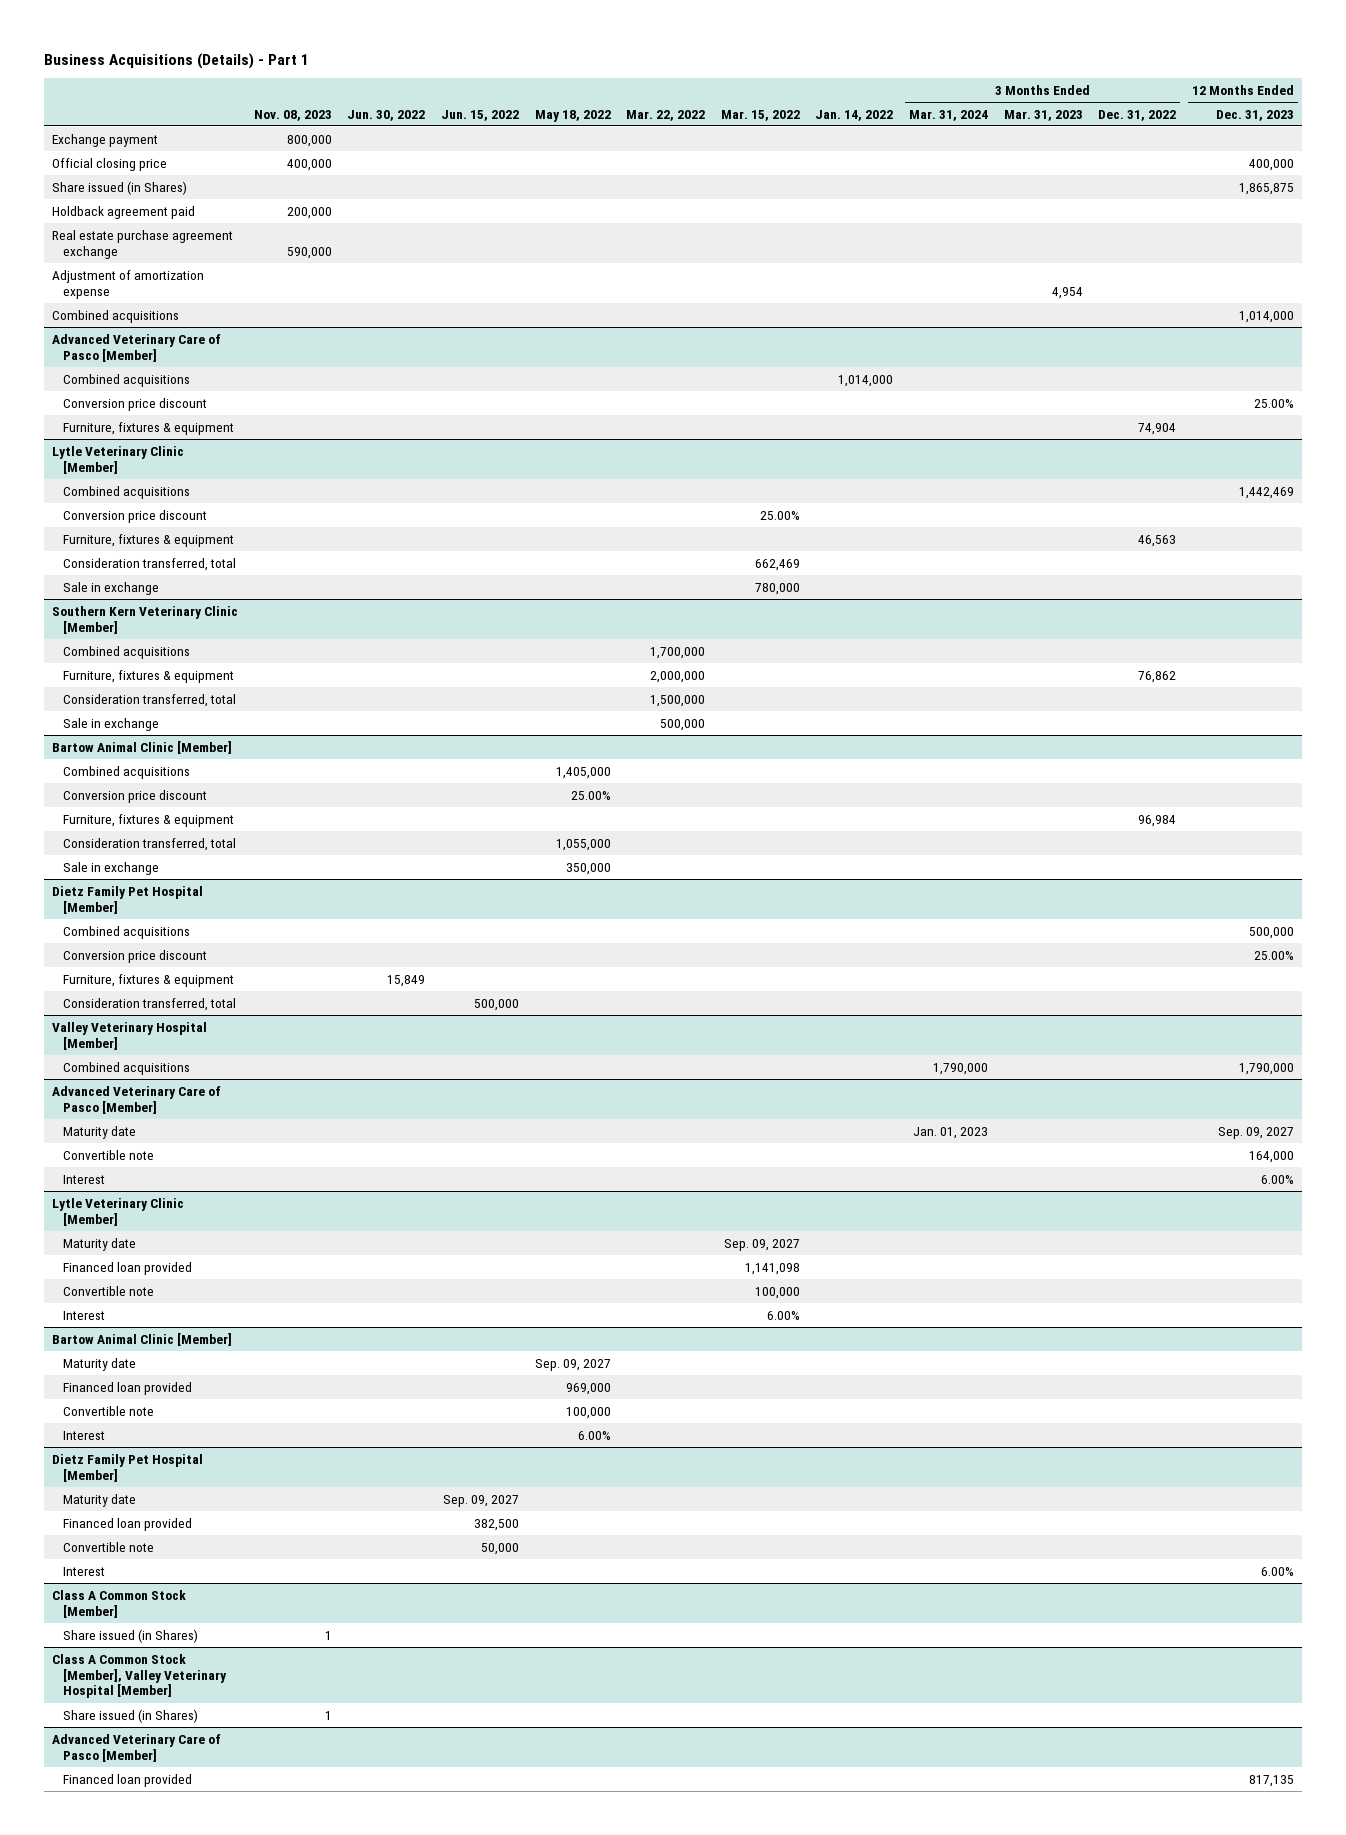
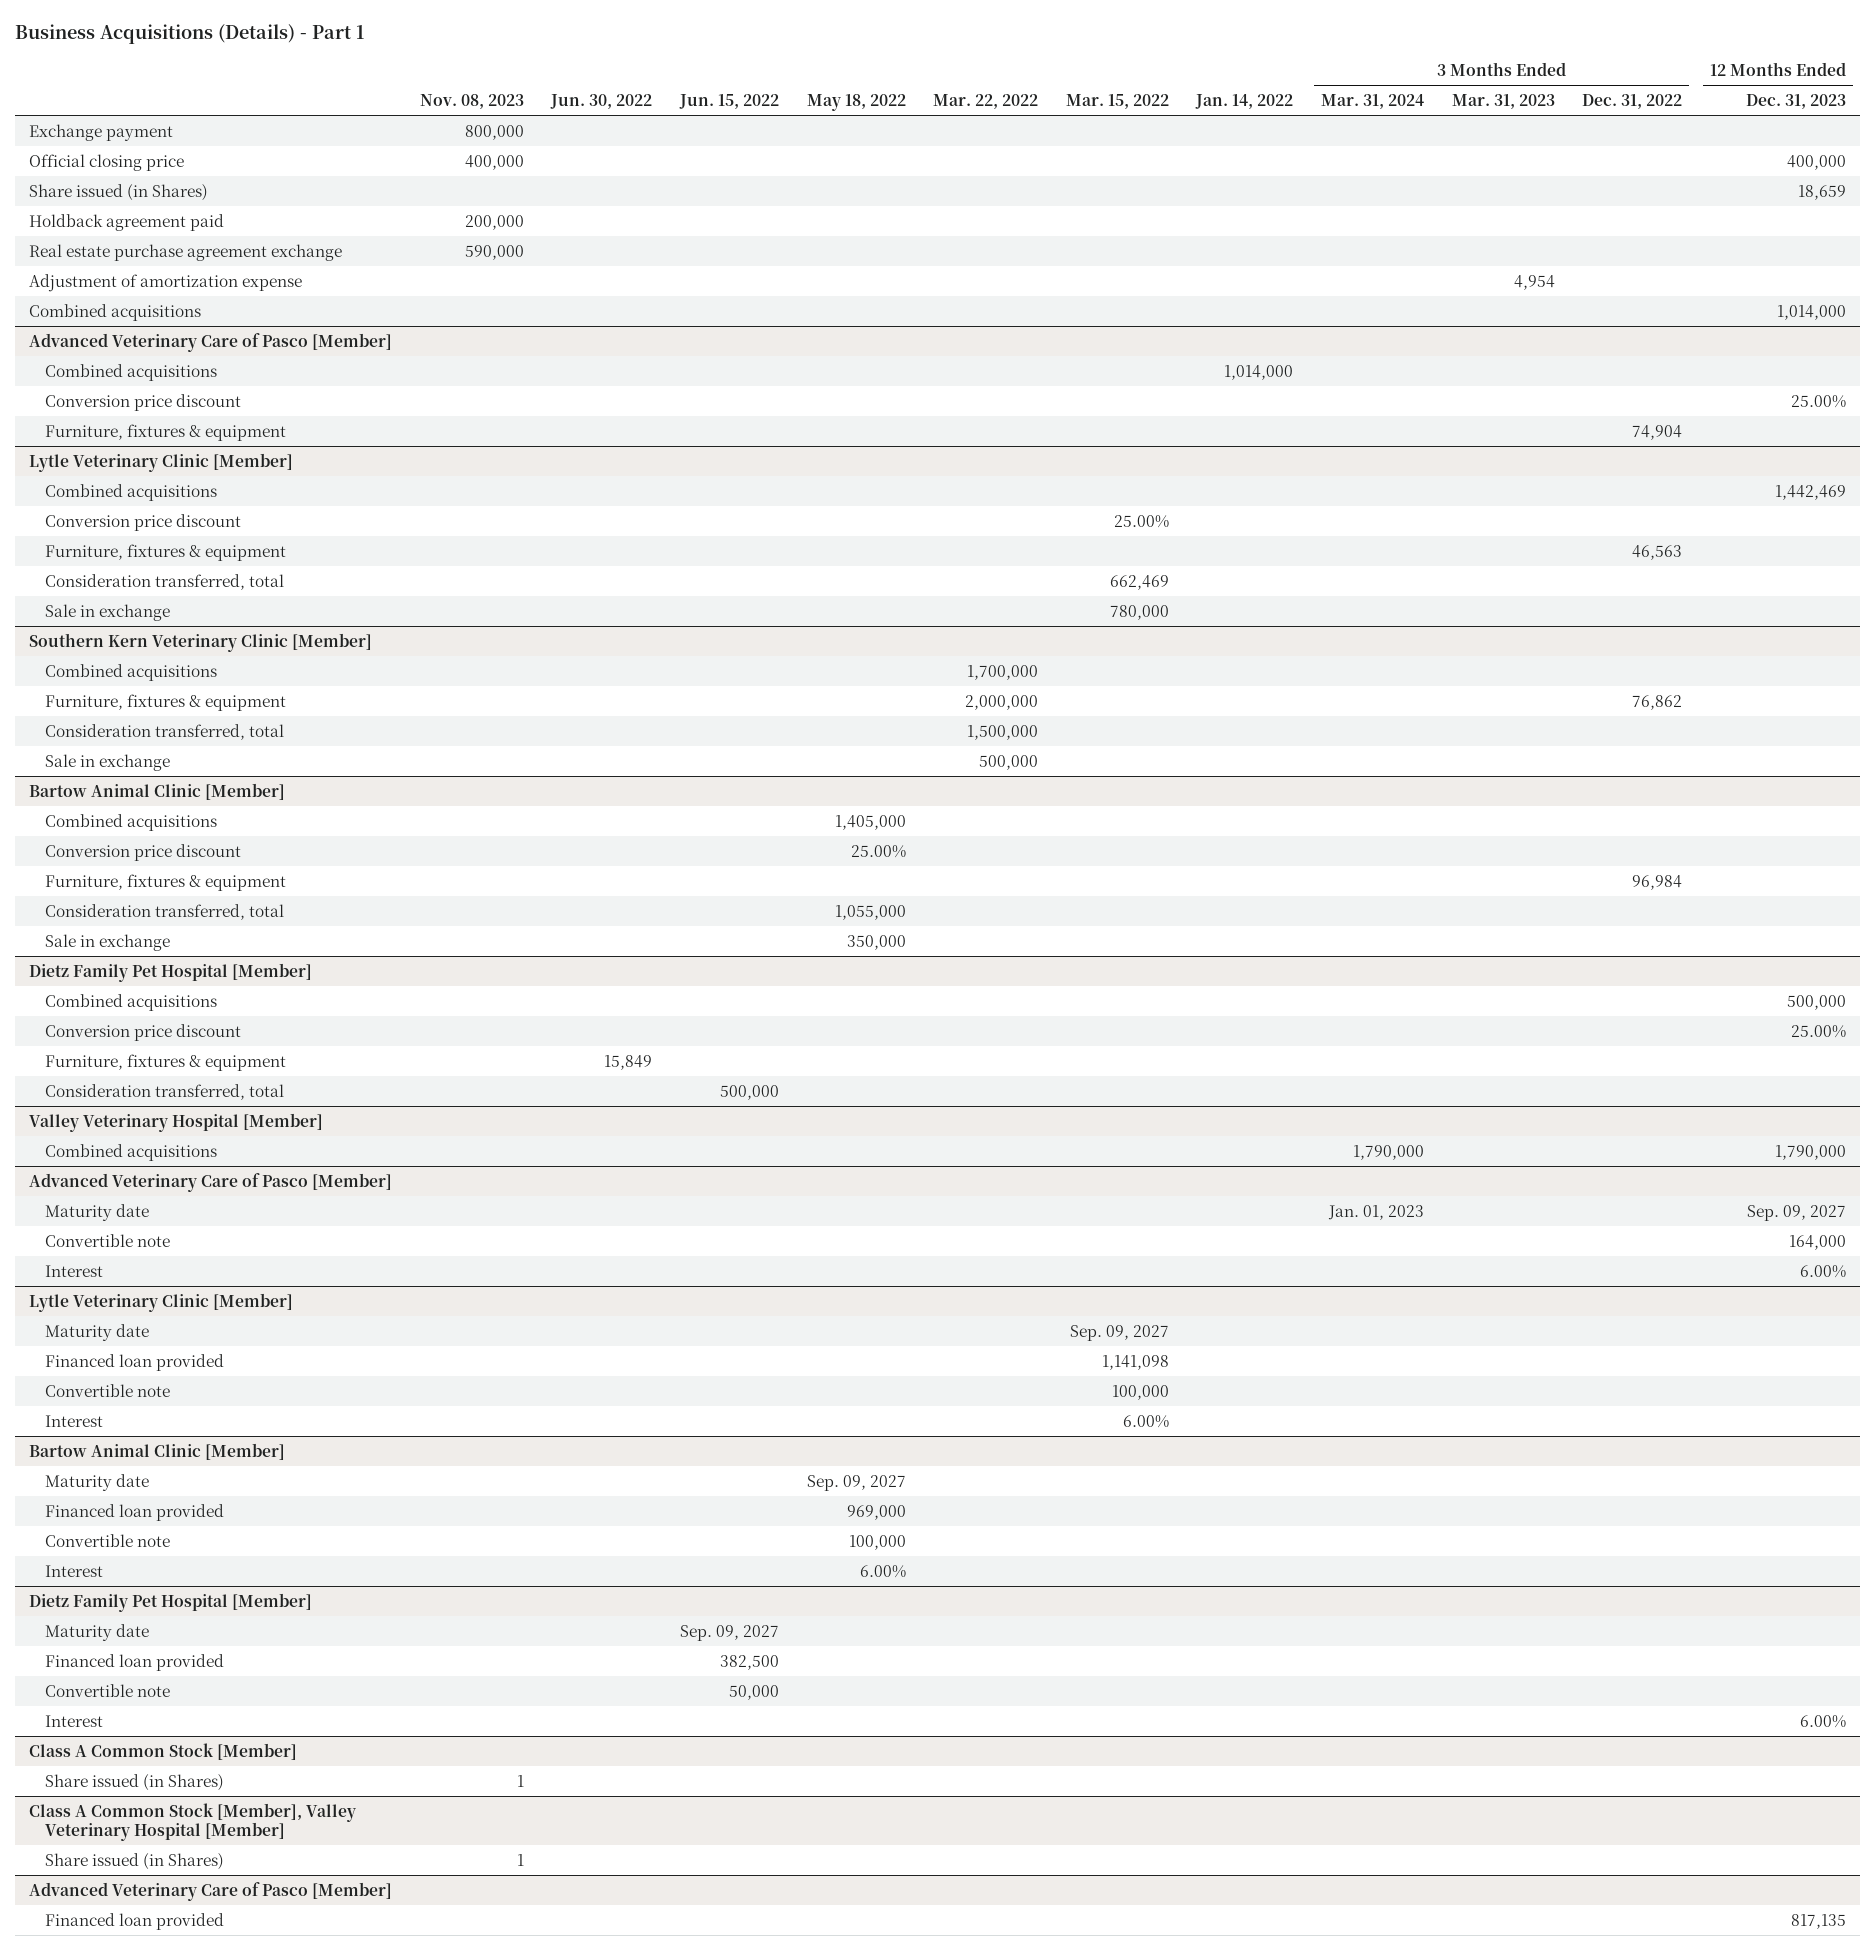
[1239,182,1295,195] 1,865,875 -> [1797,184,1846,200] 18,659

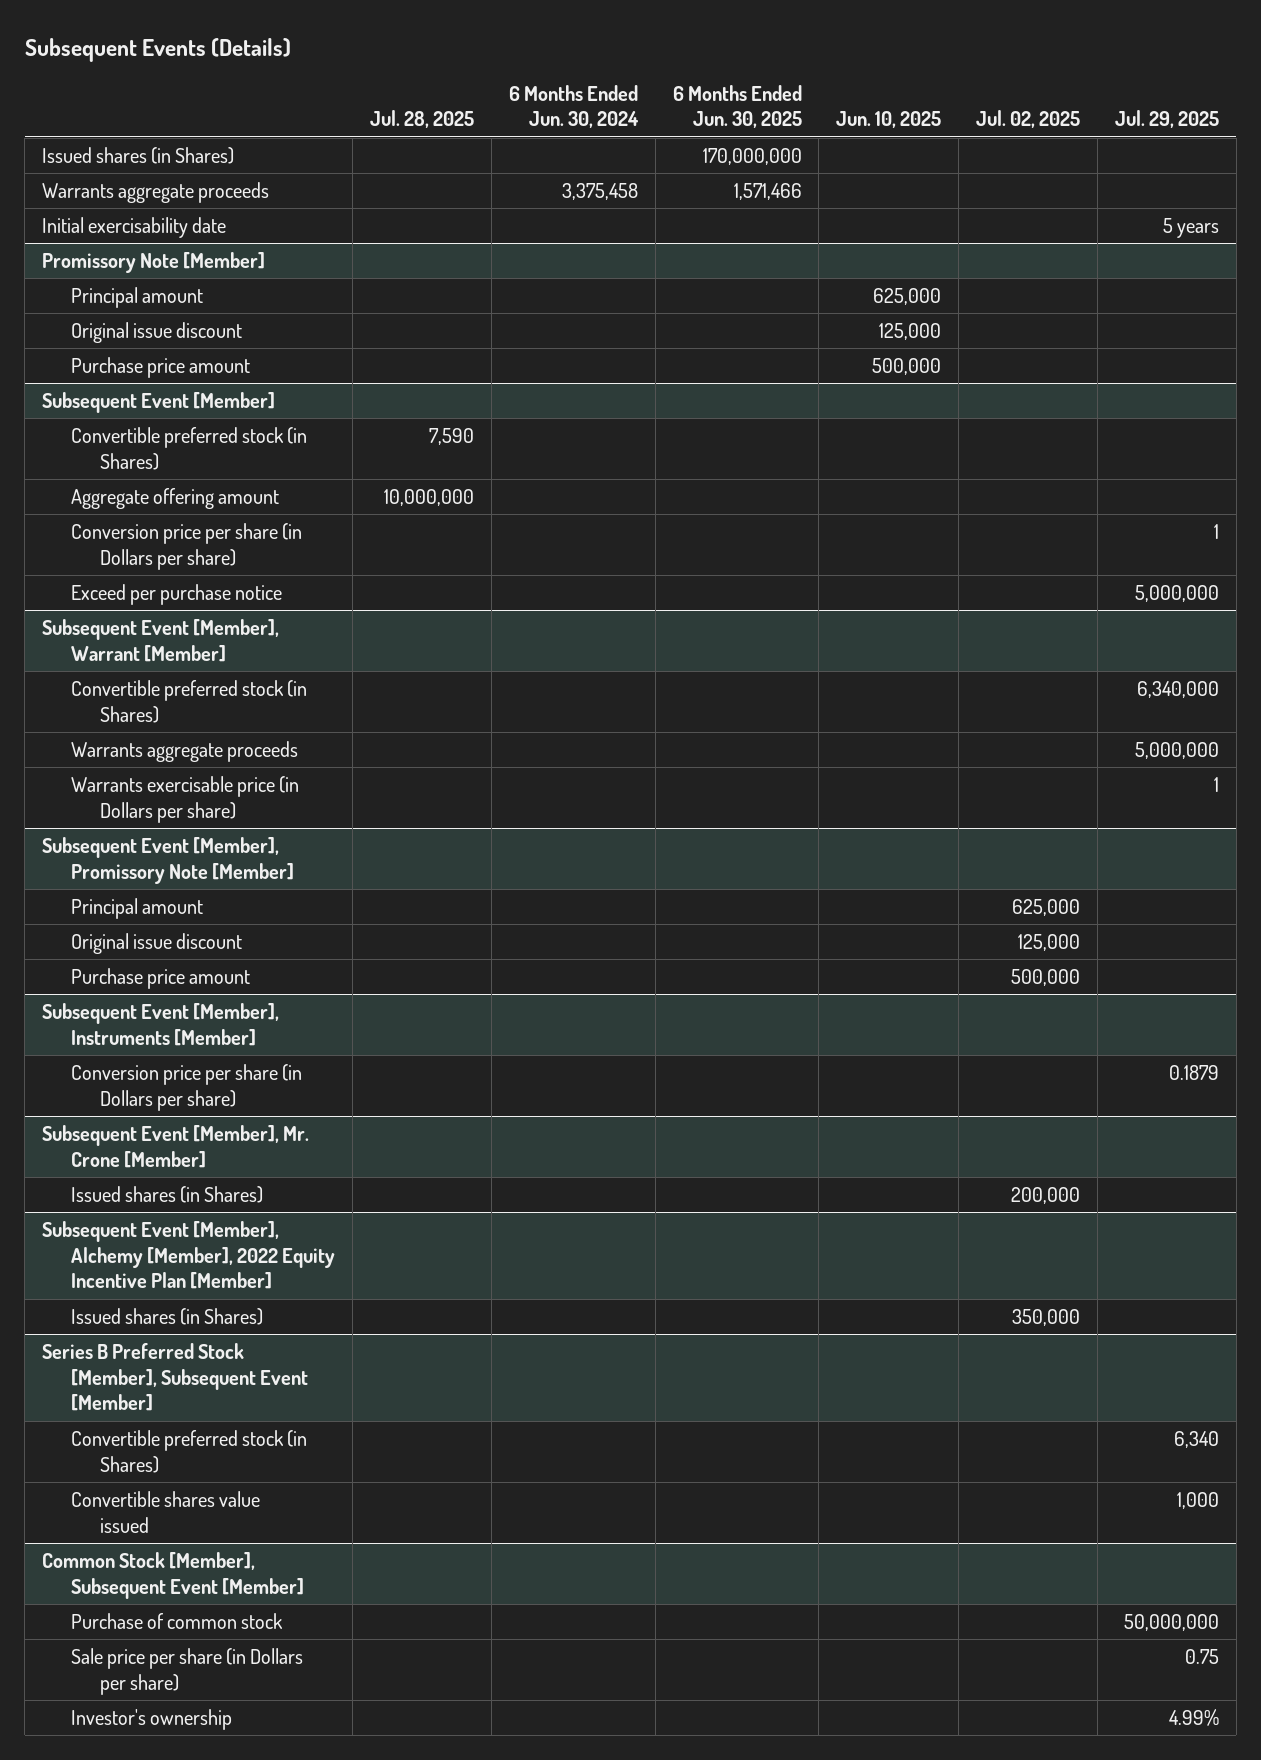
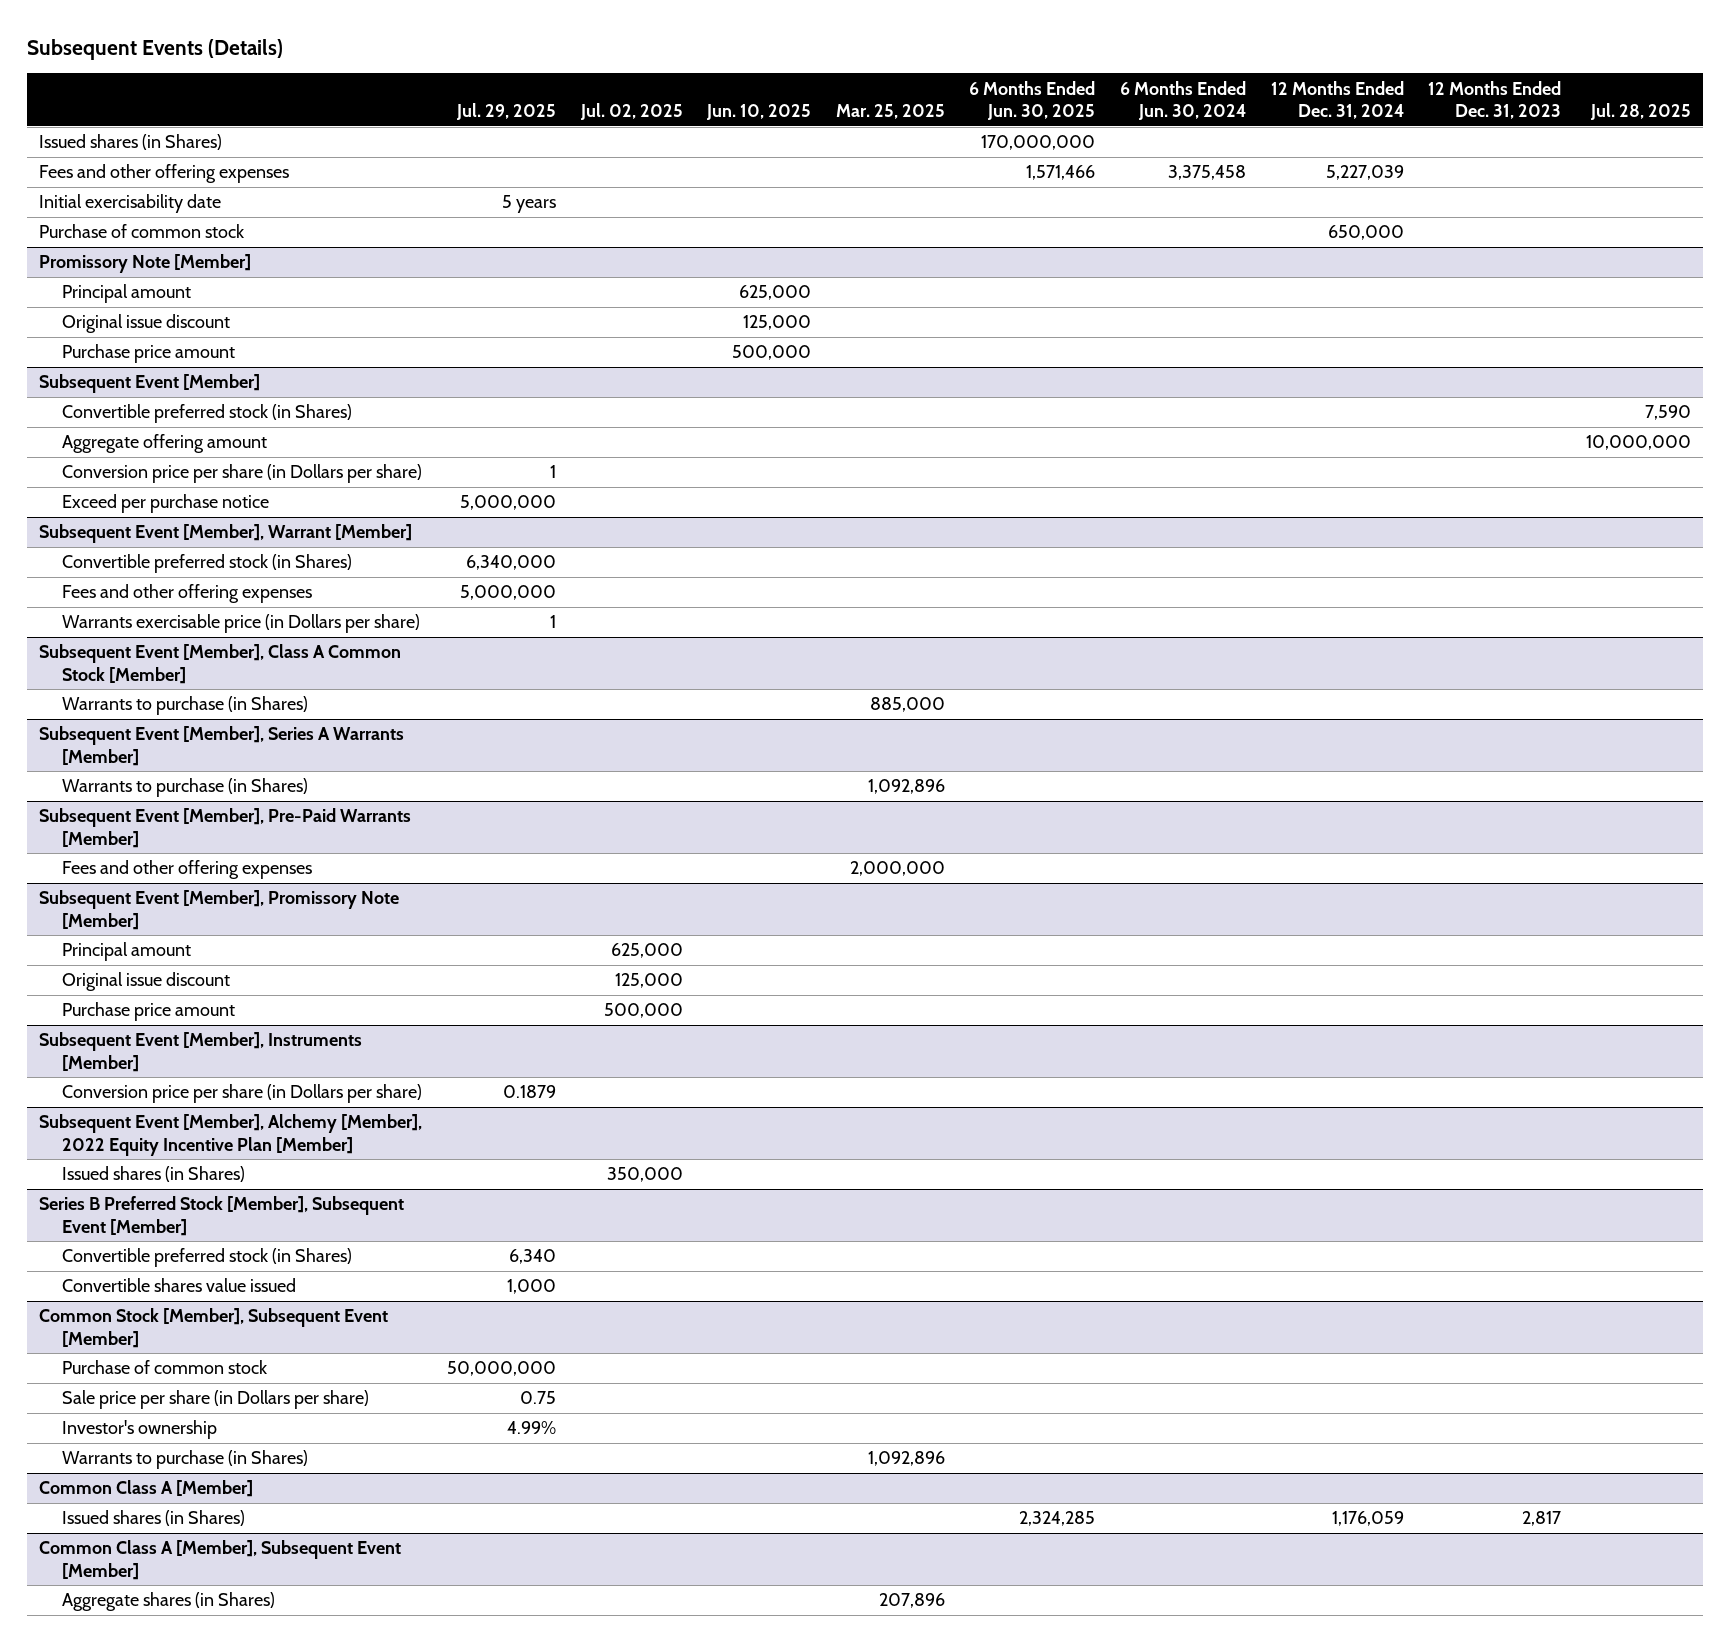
none -> [835,103,945,119] Mar. 25, 2025
none -> [1270,80,1404,119] 12 Months Ended Dec. 31, 2024
none -> [1428,80,1562,119] 12 Months Ended Dec. 31, 2023
[42,181,270,203] Warrants aggregate proceeds -> [39,164,290,184] Fees and other offering expenses
none -> [39,224,245,239] Purchase of common stock
[71,740,299,762] Warrants aggregate proceeds -> [61,584,312,604] Fees and other offering expenses
none -> [39,644,402,684] Subsequent Event [Member], Class A Common Stock [Member]
none -> [61,696,308,716] Warrants to purchase (in Shares)
none -> [39,726,405,766] Subsequent Event [Member], Series A Warrants [Member]
none -> [61,778,308,798] Warrants to purchase (in Shares)
none -> [39,808,412,848] Subsequent Event [Member], Pre-Paid Warrants [Member]
none -> [61,860,312,880] Fees and other offering expenses
[42,1124,310,1168] Subsequent Event [Member], Mr. Crone [Member] -> none
[71,1185,264,1203] Issued shares (in Shares) -> none
none -> [61,1450,308,1470] Warrants to purchase (in Shares)
none -> [39,1480,254,1498] Common Class A [Member]
none -> [61,1510,245,1527] Issued shares (in Shares)
none -> [39,1540,402,1580] Common Class A [Member], Subsequent Event [Member]
none -> [61,1592,275,1612] Aggregate shares (in Shares)

